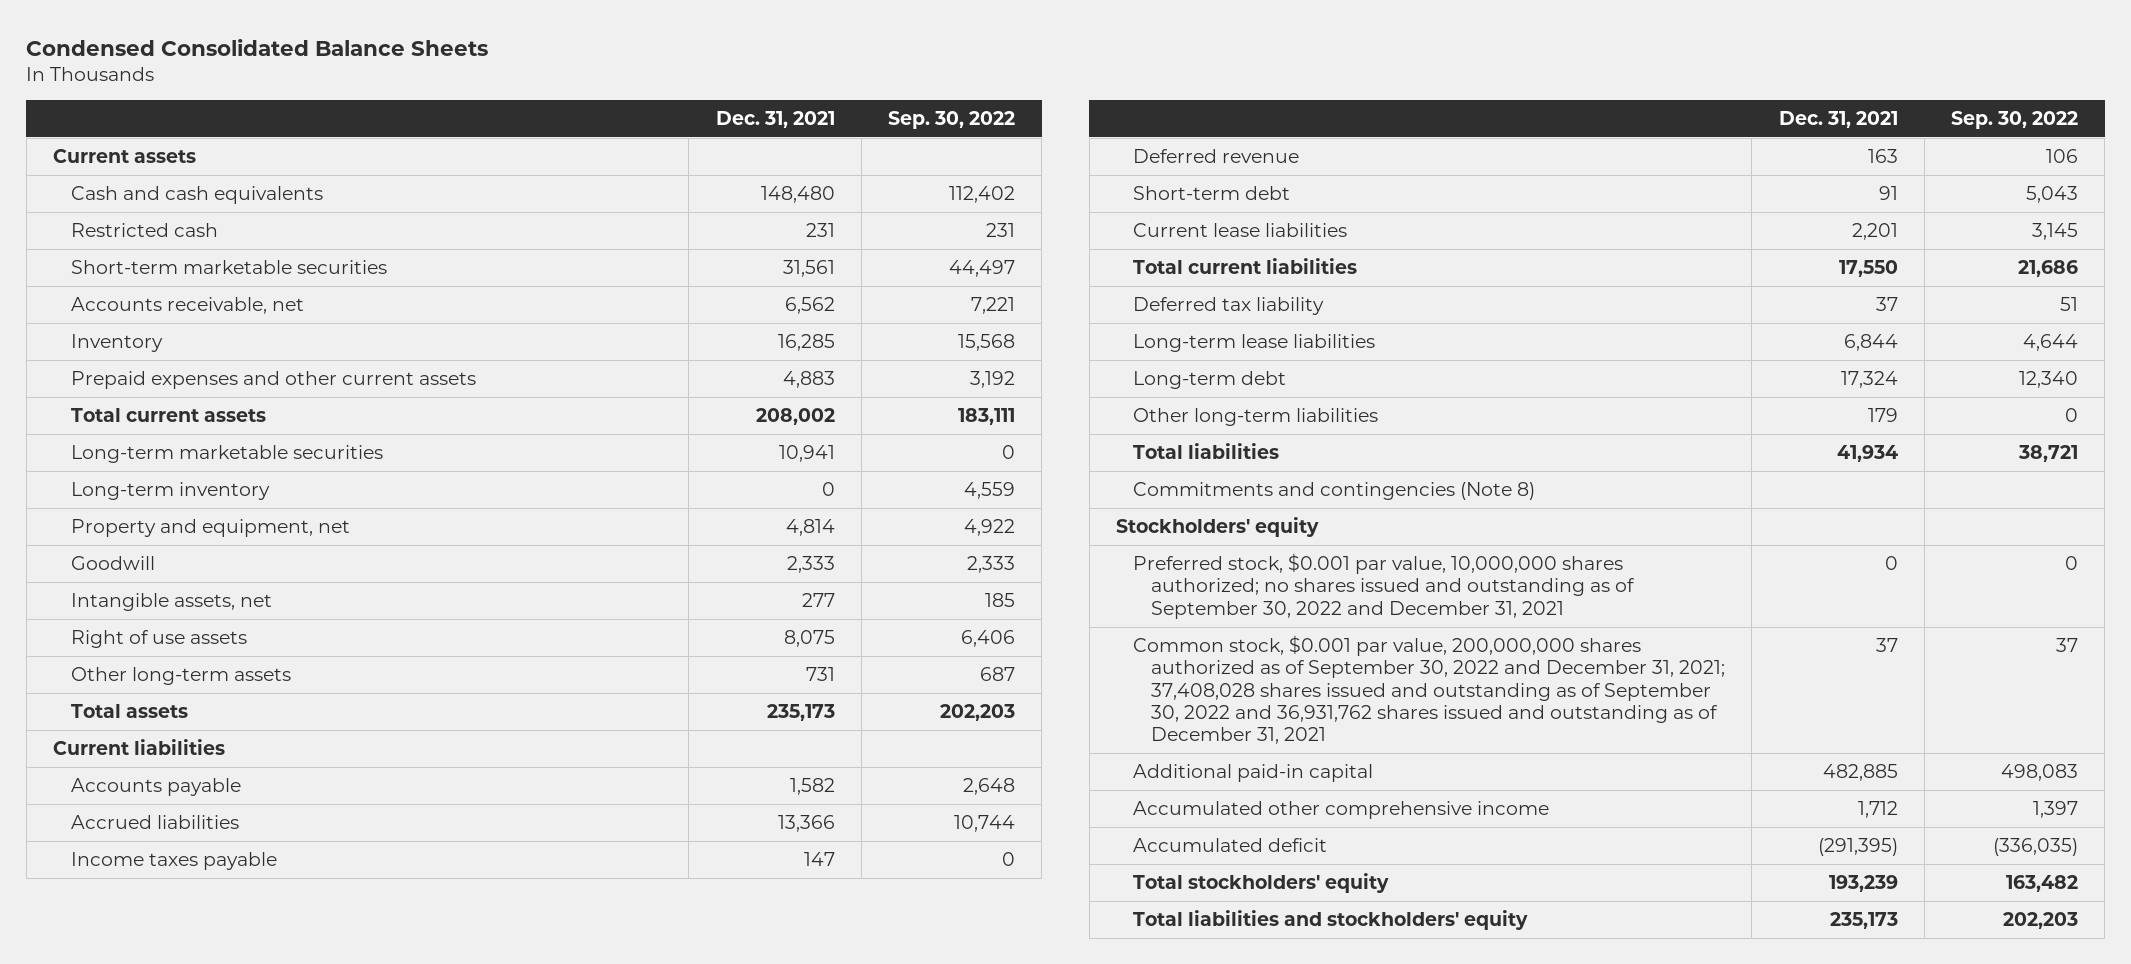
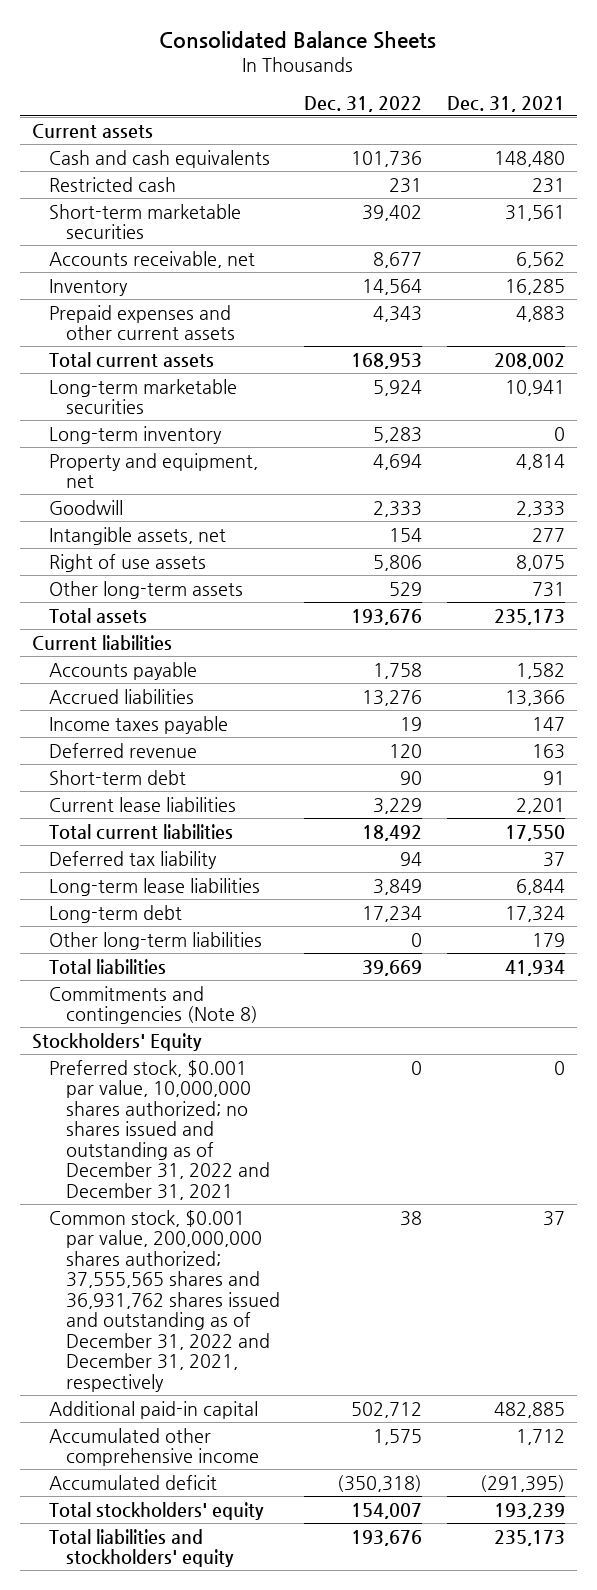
[26,38,489,56] Condensed Consolidated Balance Sheets -> [159,31,437,50] Consolidated Balance Sheets
[888,110,1016,129] Sep. 30, 2022 -> none
none -> [304,95,423,112] Dec. 31, 2022
[1115,517,1319,538] Stockholders' equity -> [32,1032,203,1051] Stockholders' Equity
[1133,553,1636,619] Preferred stock, $0.001 par value, 10,000,000 shares authorized; no shares issued and outstanding as of September 30, 2022 and December 31, 2021 -> [48,1059,270,1200] Preferred stock, $0.001 par value, 10,000,000 shares authorized; no shares issued and outstanding as of December 31, 2022 and December 31, 2021
[1133,635,1726,745] Common stock, $0.001 par value, 200,000,000 shares authorized as of September 30, 2022 and December 31, 2021; 37,408,028 shares issued and outstanding as of September 30, 2022 and 36,931,762 shares issued and outstanding as of December 31, 2021 -> [48,1209,280,1392] Common stock, $0.001 par value, 200,000,000 shares authorized; 37,555,565 shares and 36,931,762 shares issued and outstanding as of December 31, 2022 and December 31, 2021, respectively

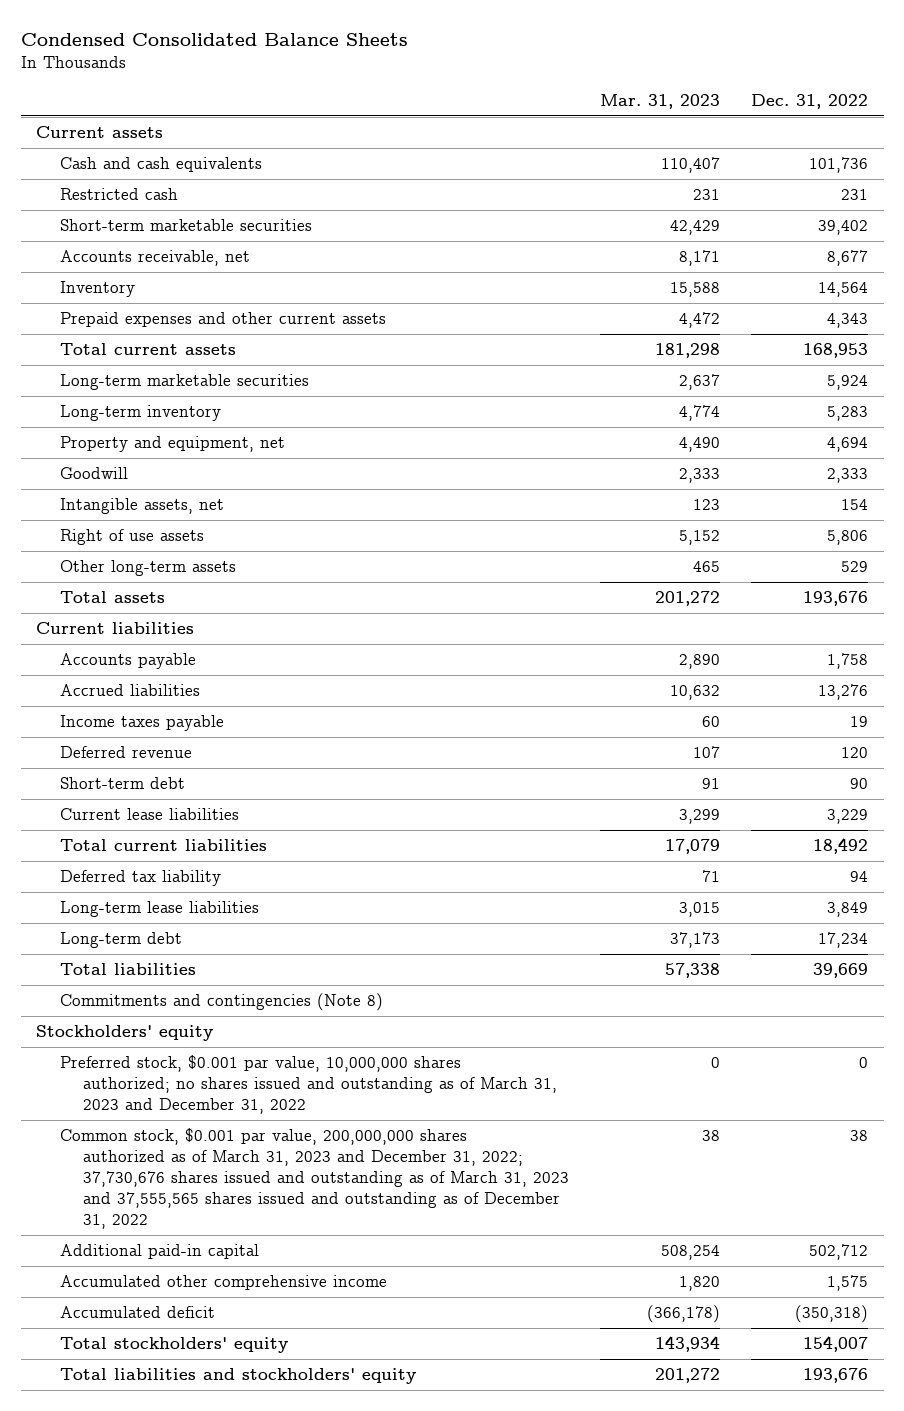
[159,31,437,50] Consolidated Balance Sheets -> [20,33,408,47] Condensed Consolidated Balance Sheets
[446,95,565,112] Dec. 31, 2021 -> none
none -> [599,93,720,109] Mar. 31, 2023
[48,931,262,950] Other long-term liabilities -> none
[32,1032,203,1051] Stockholders' Equity -> [36,1025,214,1042] Stockholders' equity
[48,1059,270,1200] Preferred stock, $0.001 par value, 10,000,000 shares authorized; no shares issued and outstanding as of December 31, 2022 and December 31, 2021 -> [59,1055,557,1115] Preferred stock, $0.001 par value, 10,000,000 shares authorized; no shares issued and outstanding as of March 31, 2023 and December 31, 2022
[48,1209,280,1392] Common stock, $0.001 par value, 200,000,000 shares authorized; 37,555,565 shares and 36,931,762 shares issued and outstanding as of December 31, 2022 and December 31, 2021, respectively -> [59,1128,569,1230] Common stock, $0.001 par value, 200,000,000 shares authorized as of March 31, 2023 and December 31, 2022; 37,730,676 shares issued and outstanding as of March 31, 2023 and 37,555,565 shares issued and outstanding as of December 31, 2022

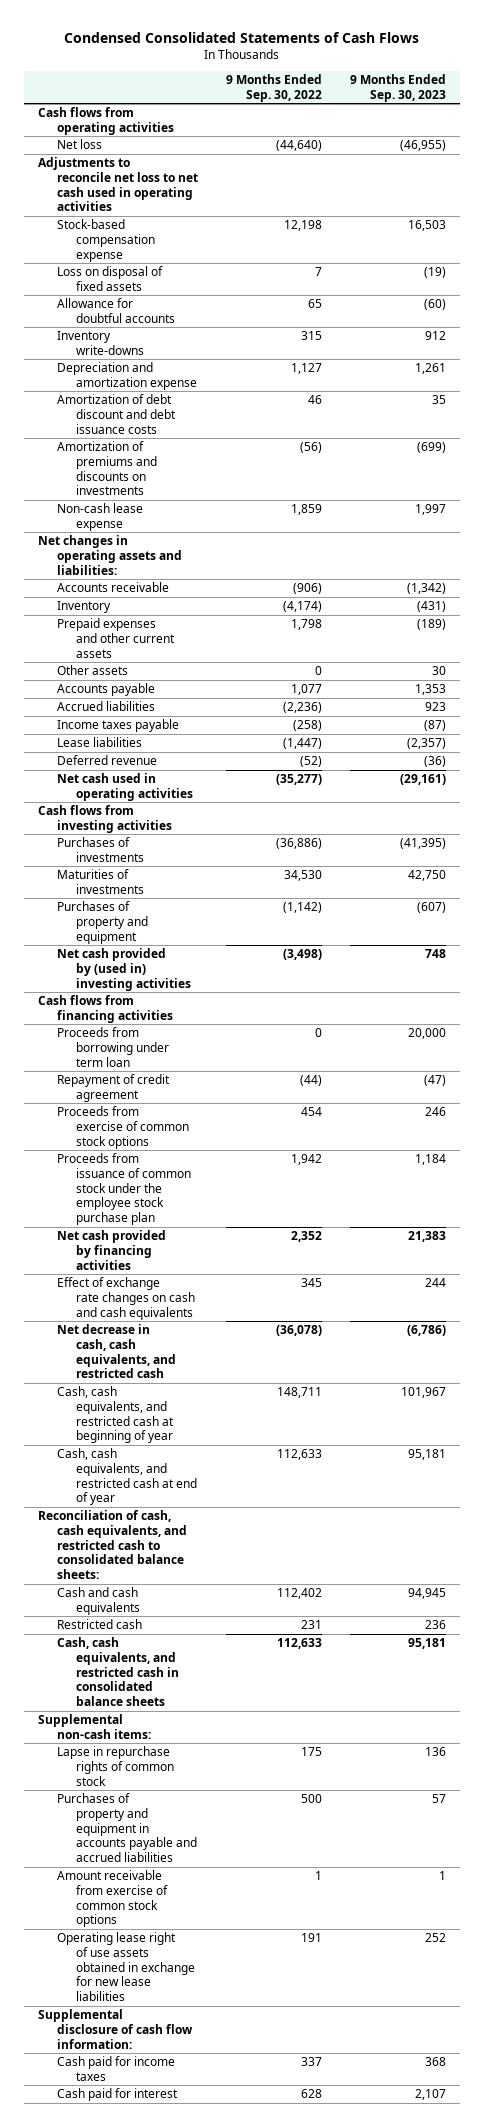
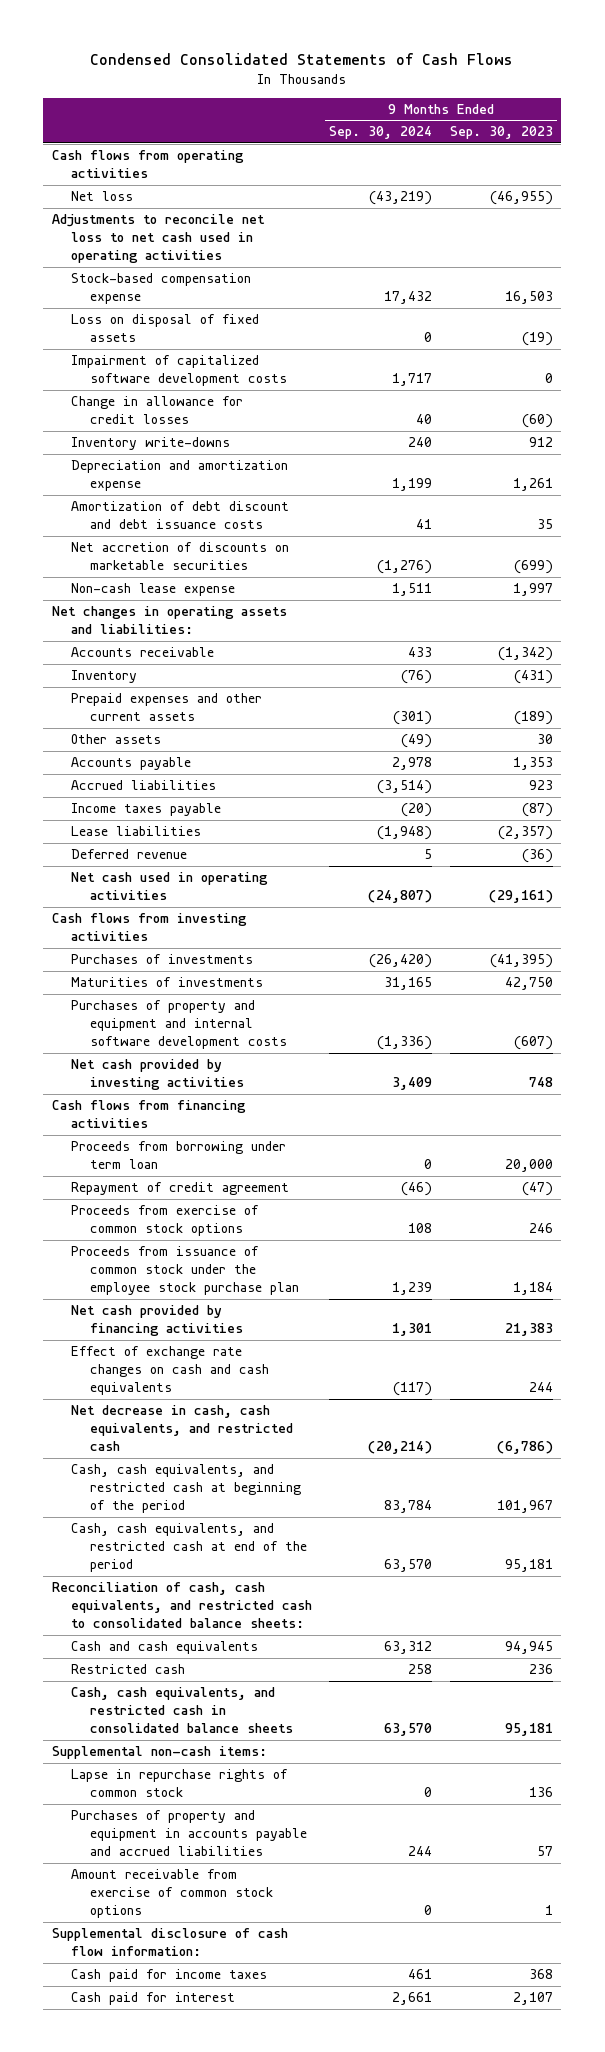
[226,74,323,102] 9 Months Ended Sep. 30, 2022 -> none
none -> [329,126,433,140] Sep. 30, 2024
none -> [71,355,288,387] Impairment of capitalized software development costs
[56,298,175,323] Allowance for doubtful accounts -> [71,396,244,425] Change in allowance for credit losses
[56,441,157,496] Amortization of premiums and discounts on investments -> [71,542,290,571] Net accretion of discounts on marketable securities
[56,901,148,944] Purchases of property and equipment -> [71,1000,288,1050] Purchases of property and equipment and internal software development costs
[56,948,191,991] Net cash provided by (used in) investing activities -> [71,1059,245,1091] Net cash provided by investing activities
[56,1386,174,1444] Cash, cash equivalents, and restricted cash at beginning of year -> [71,1464,302,1514] Cash, cash equivalents, and restricted cash at beginning of the period
[56,1448,197,1506] Cash, cash equivalents, and restricted cash at end of year -> [71,1523,308,1573] Cash, cash equivalents, and restricted cash at end of the period
[56,1932,195,2002] Operating lease right of use assets obtained in exchange for new lease liabilities -> none

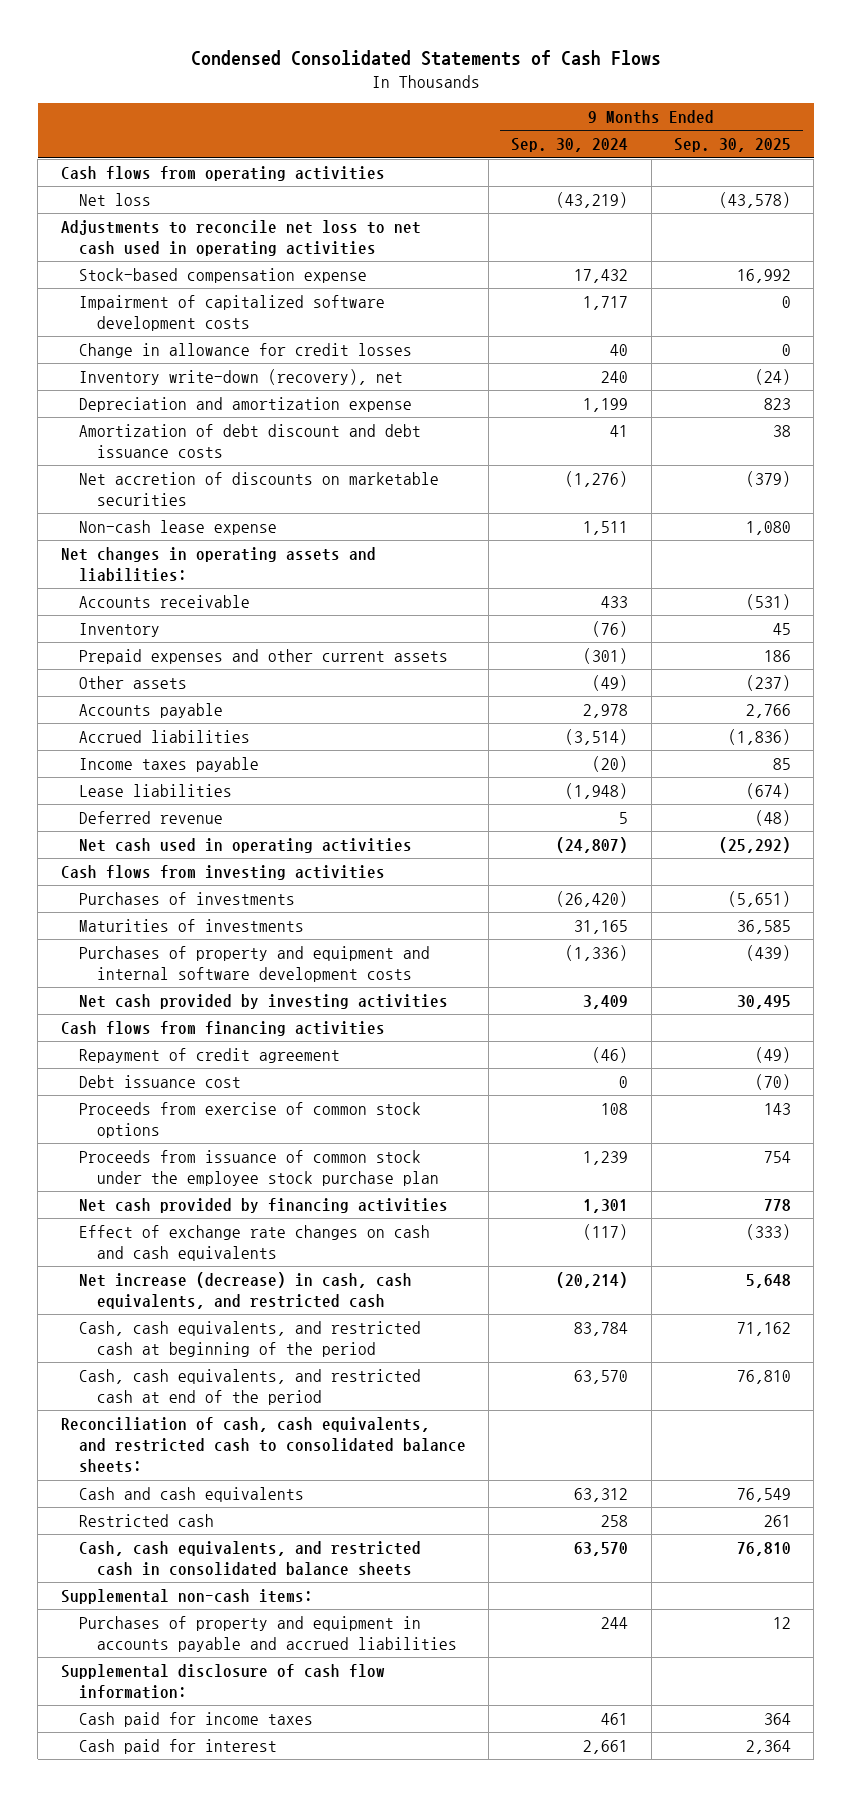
[449,126,553,140] Sep. 30, 2023 -> none
none -> [674,138,792,153] Sep. 30, 2025
[71,314,260,343] Loss on disposal of fixed assets -> none
[71,437,231,451] Inventory write-downs -> [78,368,403,385] Inventory write-down (recovery), net
[71,1141,287,1170] Proceeds from borrowing under term loan -> none
none -> [78,1074,241,1088] Debt issuance cost
[71,1405,294,1452] Net decrease in cash, cash equivalents, and restricted cash -> [78,1271,412,1310] Net increase (decrease) in cash, cash equivalents, and restricted cash
[71,1769,289,1798] Lapse in repurchase rights of common stock -> none
[71,1869,274,1919] Amount receivable from exercise of common stock options -> none

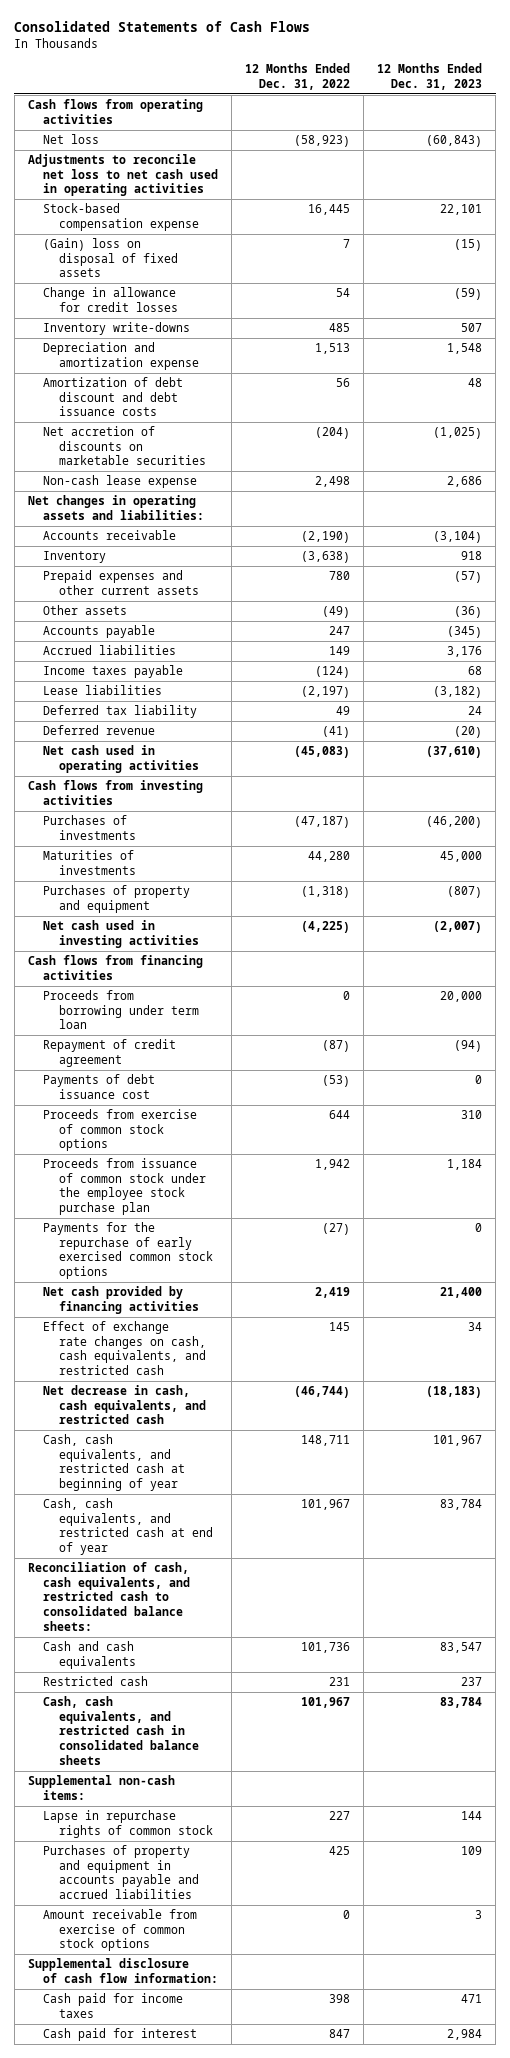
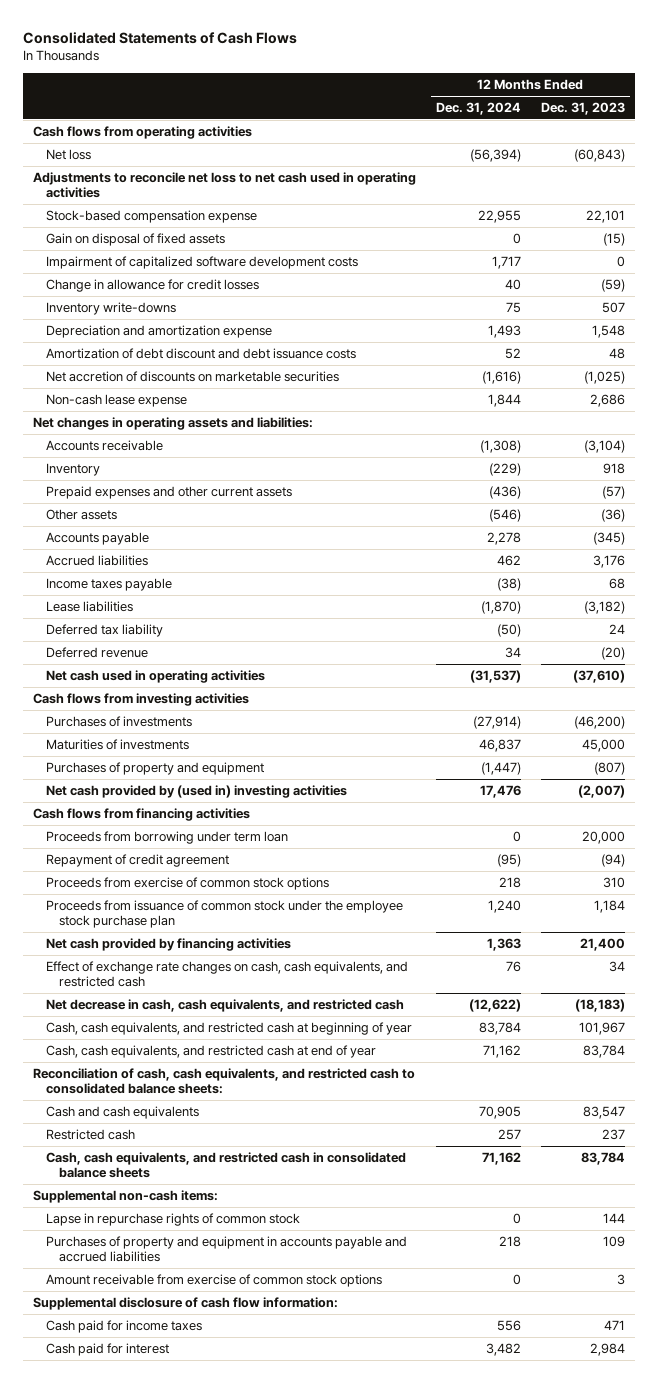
[245,63,351,90] 12 Months Ended Dec. 31, 2022 -> none
none -> [435,101,521,115] Dec. 31, 2024
[43,238,178,278] (Gain) loss on disposal of fixed assets -> [45,232,225,246] Gain on disposal of fixed assets
none -> [45,255,358,269] Impairment of capitalized software development costs
[43,920,199,948] Net cash used in investing activities -> [45,784,347,798] Net cash provided by (used in) investing activities
[43,1074,156,1099] Payments of debt issuance cost -> none
[43,1222,213,1280] Payments for the repurchase of early exercised common stock options -> none

